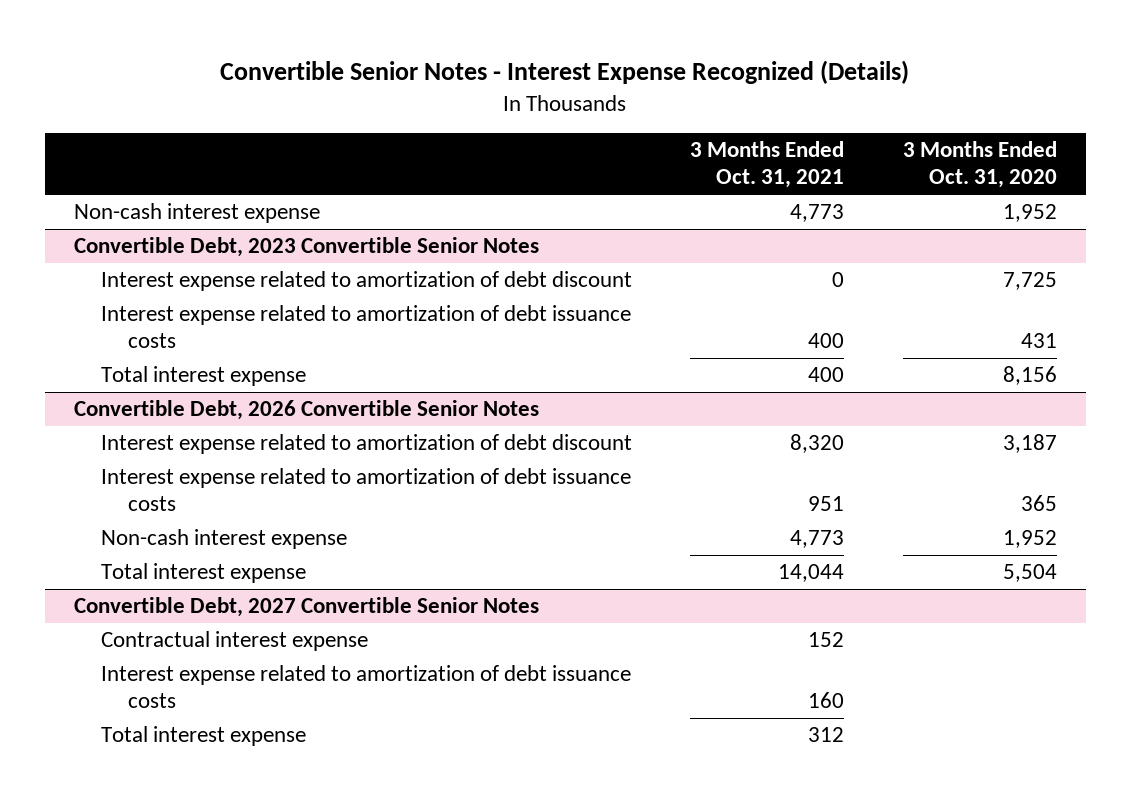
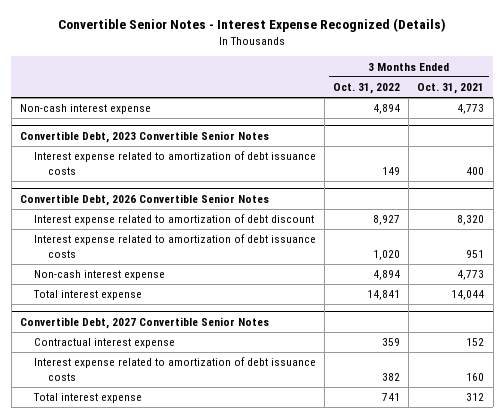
[902,141,1057,189] 3 Months Ended Oct. 31, 2020 -> none
none -> [333,83,401,95] Oct. 31, 2022
[100,271,632,292] Interest expense related to amortization of debt discount -> none
[100,366,306,387] Total interest expense -> none

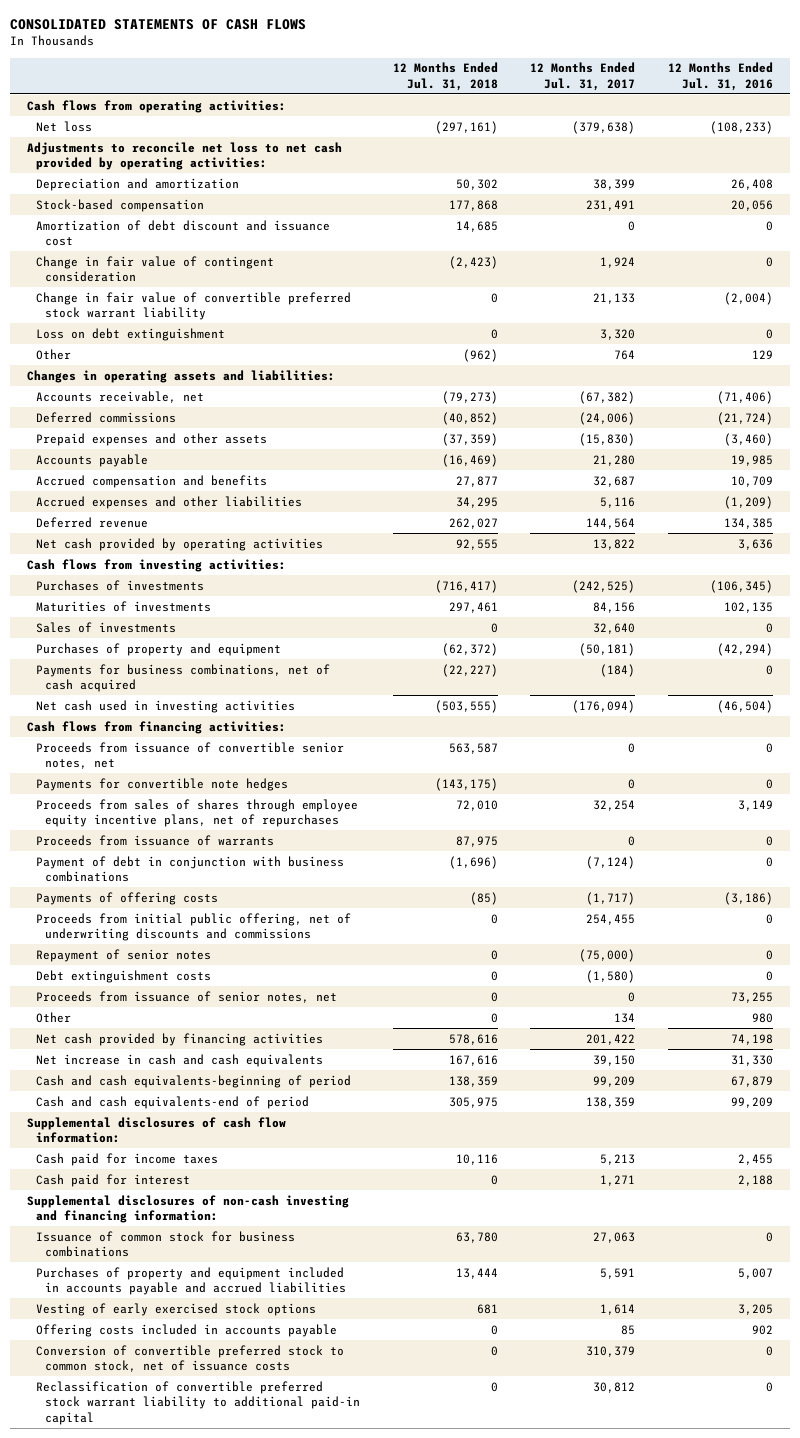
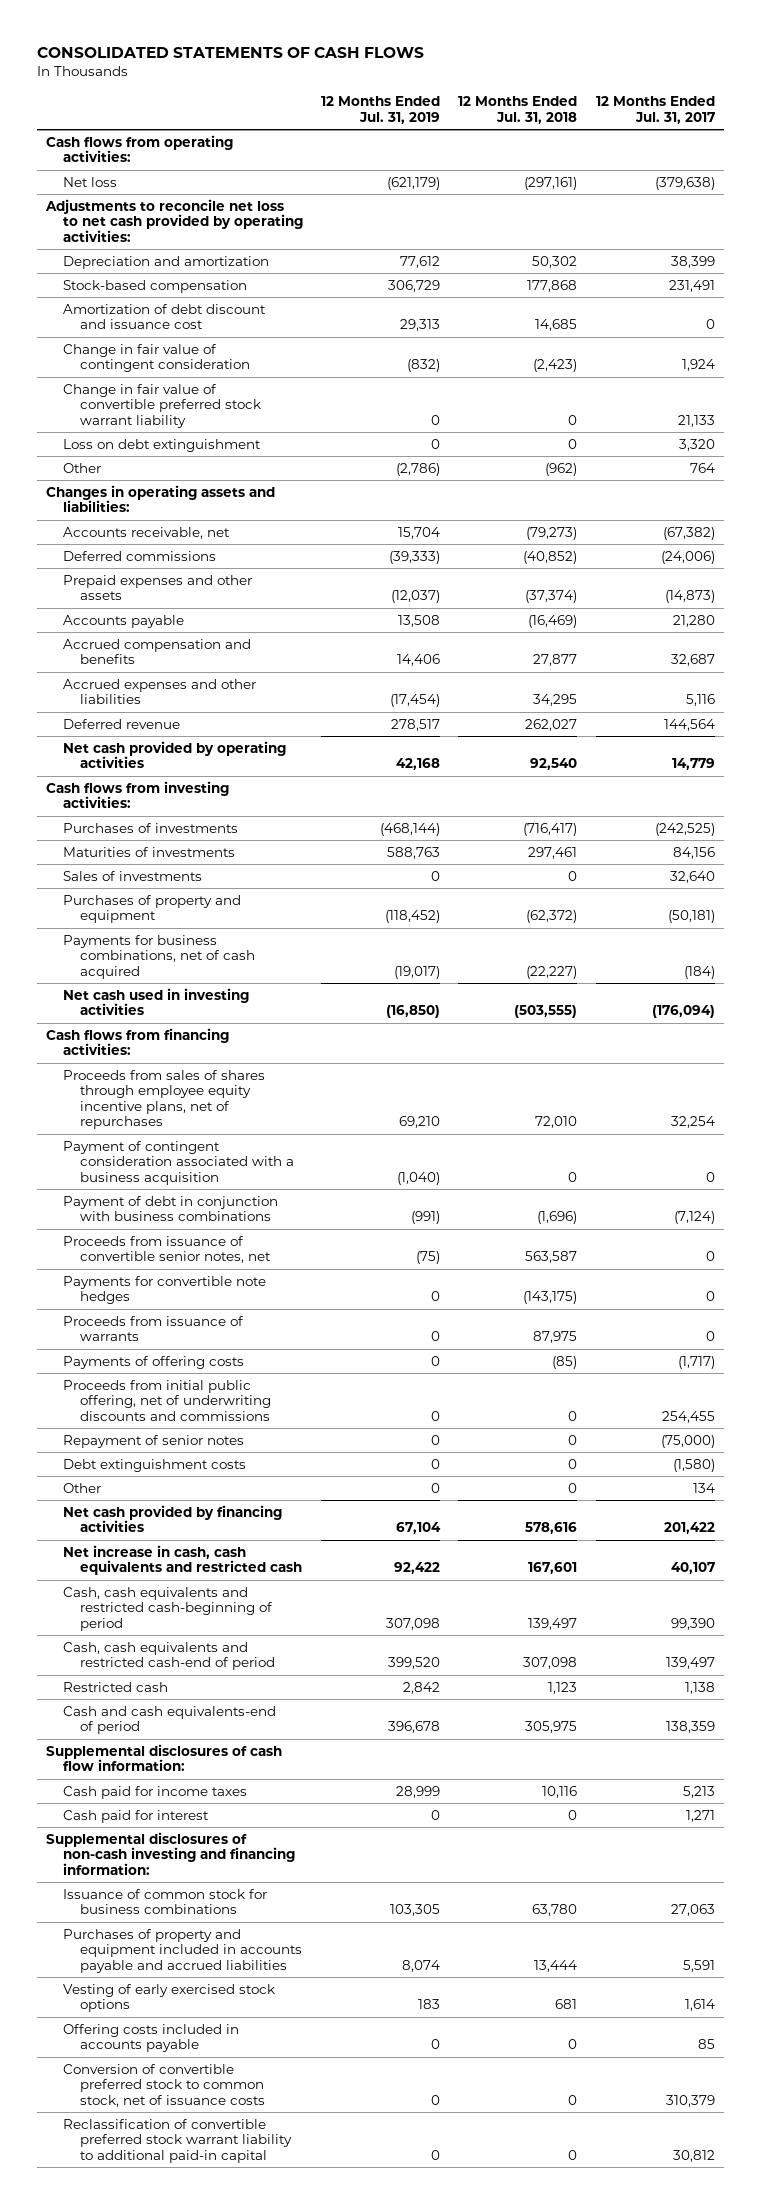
[668,62,774,91] 12 Months Ended Jul. 31, 2016 -> none
none -> [321,96,441,124] 12 Months Ended Jul. 31, 2019
[441,432,498,446] (37,359) -> [525,590,578,604] (37,374)
[579,432,636,446] (15,830) -> [664,590,715,604] (14,873)
[455,538,498,550] 92,555 -> [530,758,578,771] 92,540
[593,538,636,550] 13,822 -> [671,758,715,771] 14,779
[35,798,358,828] Proceeds from sales of shares through employee equity incentive plans, net of repurchases -> [63,1069,266,1130] Proceeds from sales of shares through employee equity incentive plans, net of repurchases
none -> [63,1140,294,1185] Payment of contingent consideration associated with a business acquisition
[35,855,344,883] Payment of debt in conjunction with business combinations -> [63,1195,279,1222] Payment of debt in conjunction with business combinations
[35,990,337,1003] Proceeds from issuance of senior notes, net -> none
[35,1053,323,1067] Net increase in cash and cash equivalents -> [63,1544,302,1576] Net increase in cash, cash equivalents and restricted cash
[448,1054,498,1066] 167,616 -> [528,1562,578,1575] 167,601
[593,1054,636,1066] 39,150 -> [670,1562,715,1575] 40,107
[35,1074,351,1088] Cash and cash equivalents-beginning of period -> [63,1586,273,1631] Cash, cash equivalents and restricted cash-beginning of period
[448,1075,498,1087] 138,359 -> [528,1617,578,1630] 139,497
[593,1075,636,1087] 99,209 -> [670,1617,715,1630] 99,390
none -> [63,1641,275,1671] Cash, cash equivalents and restricted cash-end of period
none -> [63,1681,169,1692] Restricted cash

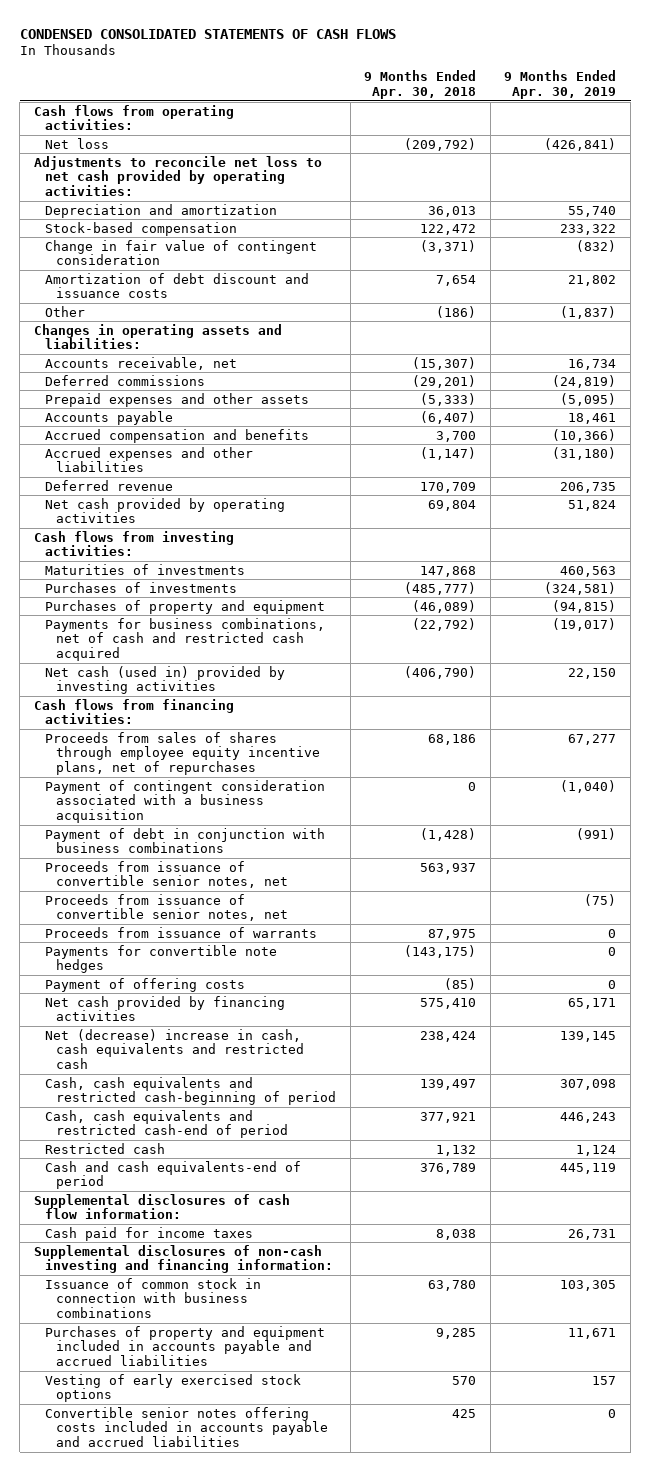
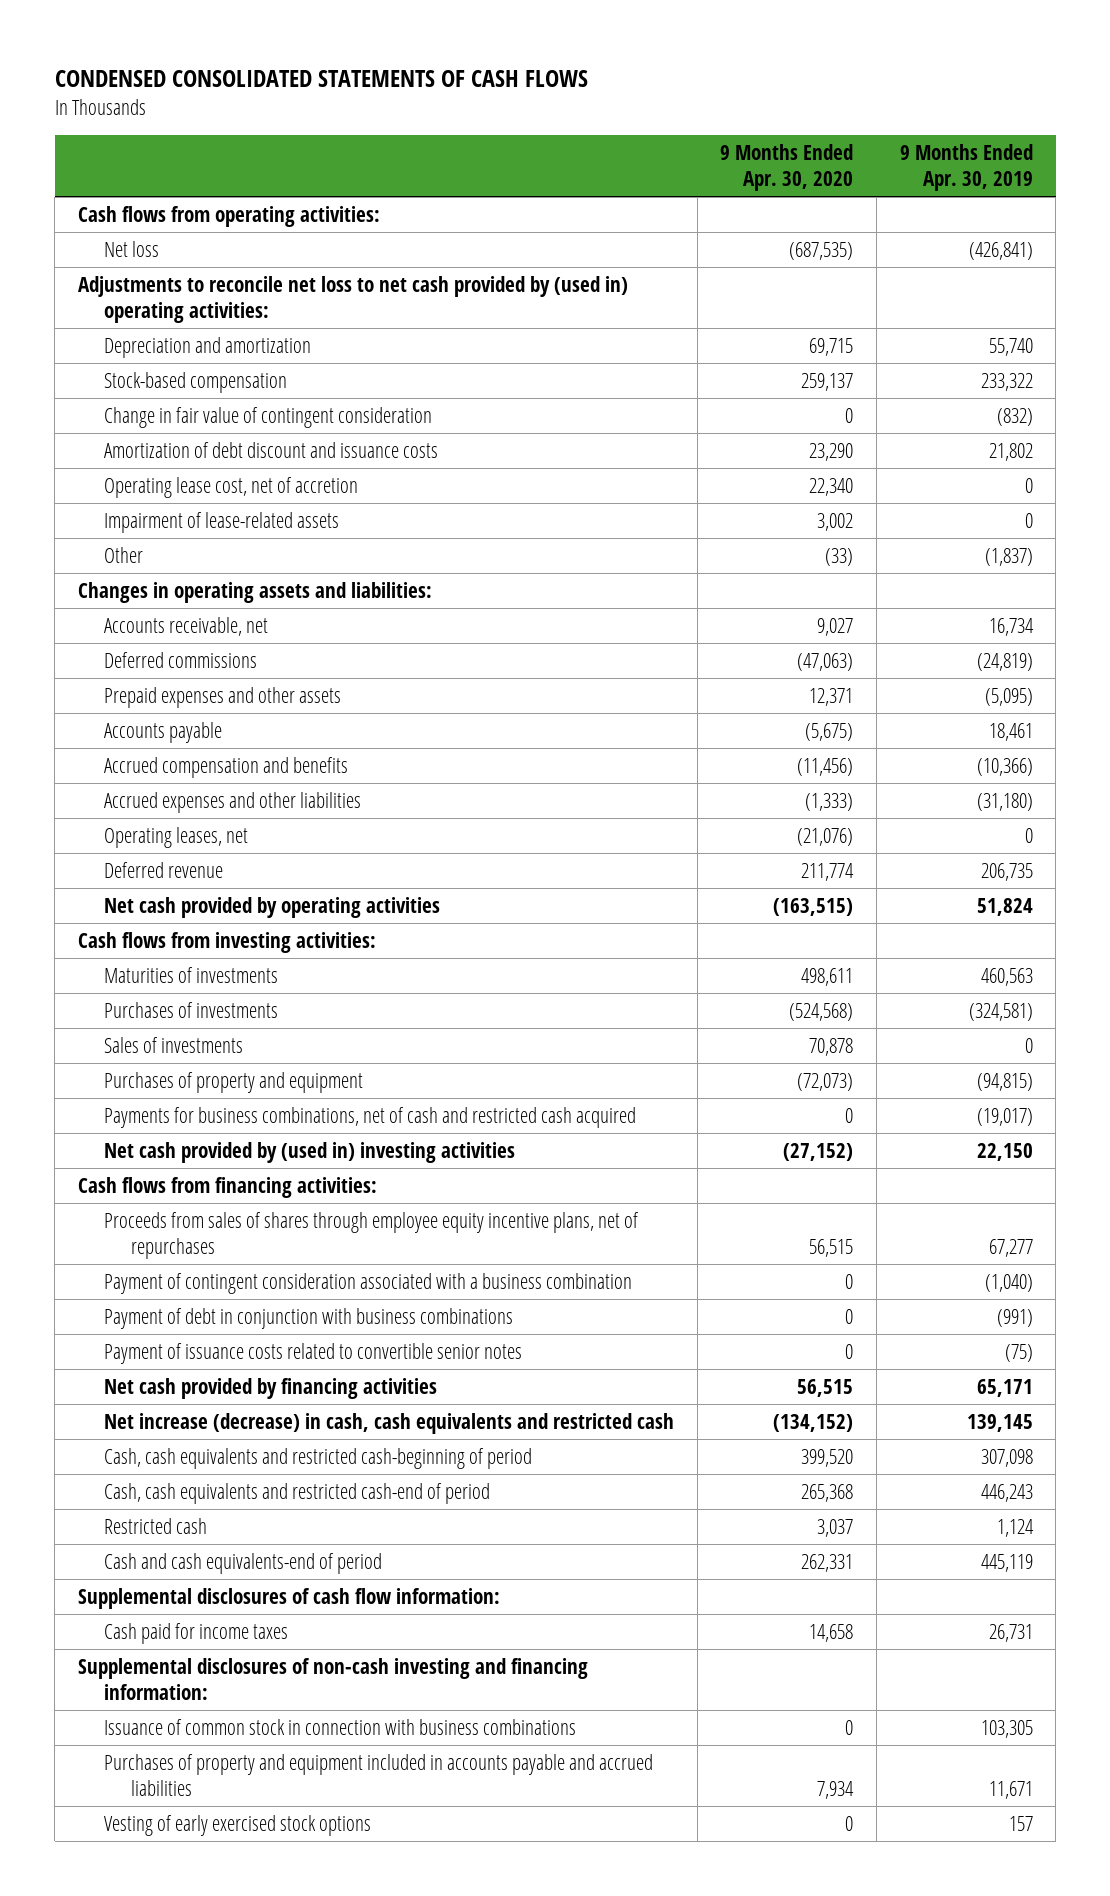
[364,70,477,100] 9 Months Ended Apr. 30, 2018 -> none
none -> [720,144,854,192] 9 Months Ended Apr. 30, 2020
[33,155,322,197] Adjustments to reconcile net loss to net cash provided by operating activities: -> [77,275,628,323] Adjustments to reconcile net loss to net cash provided by (used in) operating activities:
none -> [104,476,359,498] Operating lease cost, net of accretion
none -> [104,511,340,533] Impairment of lease-related assets
none -> [104,826,249,848] Operating leases, net
none -> [104,1036,244,1053] Sales of investments
[44,665,285,695] Net cash (used in) provided by investing activities -> [104,1141,516,1163] Net cash provided by (used in) investing activities
[44,779,325,824] Payment of contingent consideration associated with a business acquisition -> [104,1272,633,1294] Payment of contingent consideration associated with a business combination
[44,860,288,889] Proceeds from issuance of convertible senior notes, net -> none
[44,926,317,938] Proceeds from issuance of warrants -> none
[44,944,277,974] Payments for convertible note hedges -> none
[44,977,245,992] Payment of offering costs -> none
[44,893,288,922] Proceeds from issuance of convertible senior notes, net -> [104,1342,523,1364] Payment of issuance costs related to convertible senior notes
[44,1028,304,1070] Net (decrease) increase in cash, cash equivalents and restricted cash -> [104,1412,675,1434] Net increase (decrease) in cash, cash equivalents and restricted cash
[44,1406,328,1448] Convertible senior notes offering costs included in accounts payable and accrued liabilities -> none

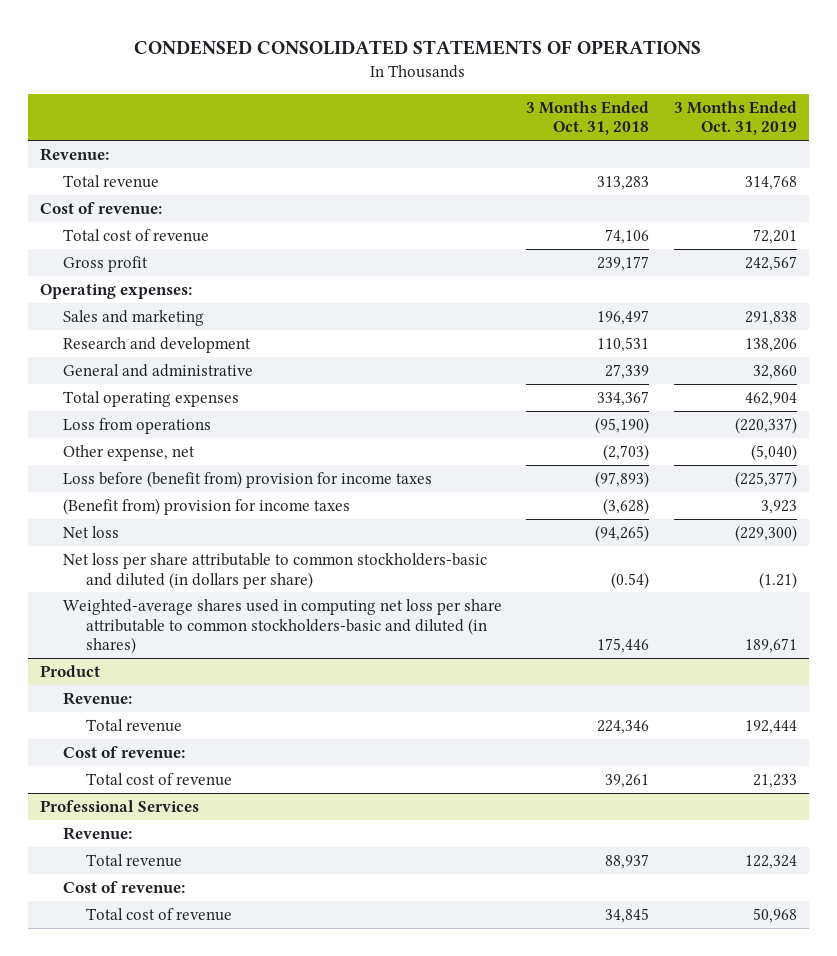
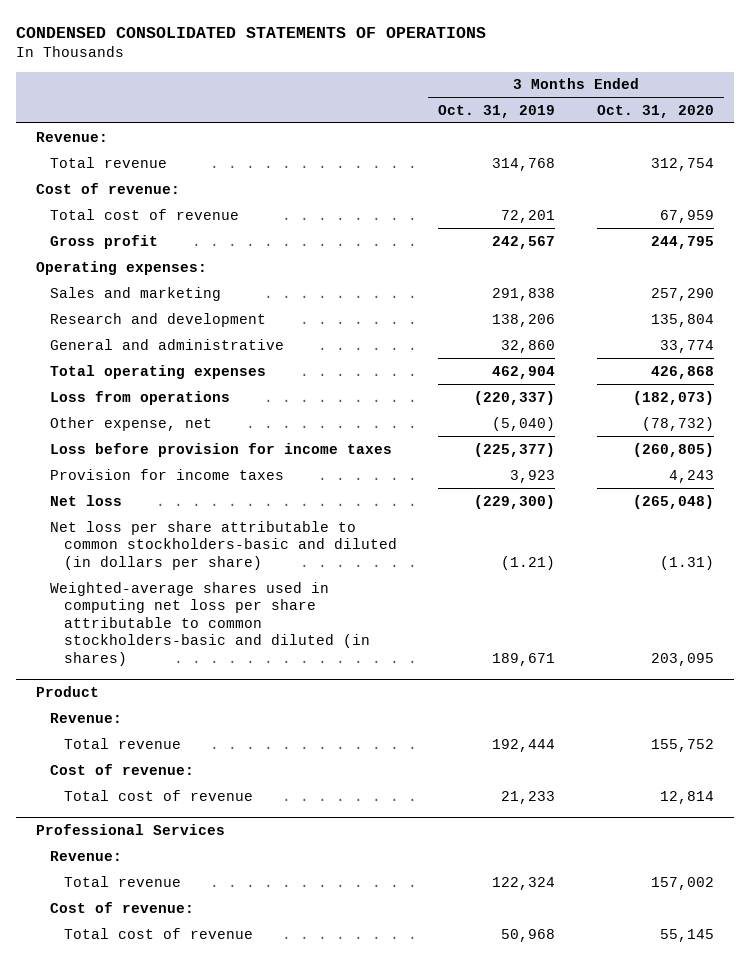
[526,100,650,136] 3 Months Ended Oct. 31, 2018 -> none
none -> [596,104,714,118] Oct. 31, 2020
[63,470,433,488] Loss before (benefit from) provision for income taxes -> [50,442,393,457] Loss before provision for income taxes
[63,497,351,515] (Benefit from) provision for income taxes -> [50,468,285,480] Provision for income taxes

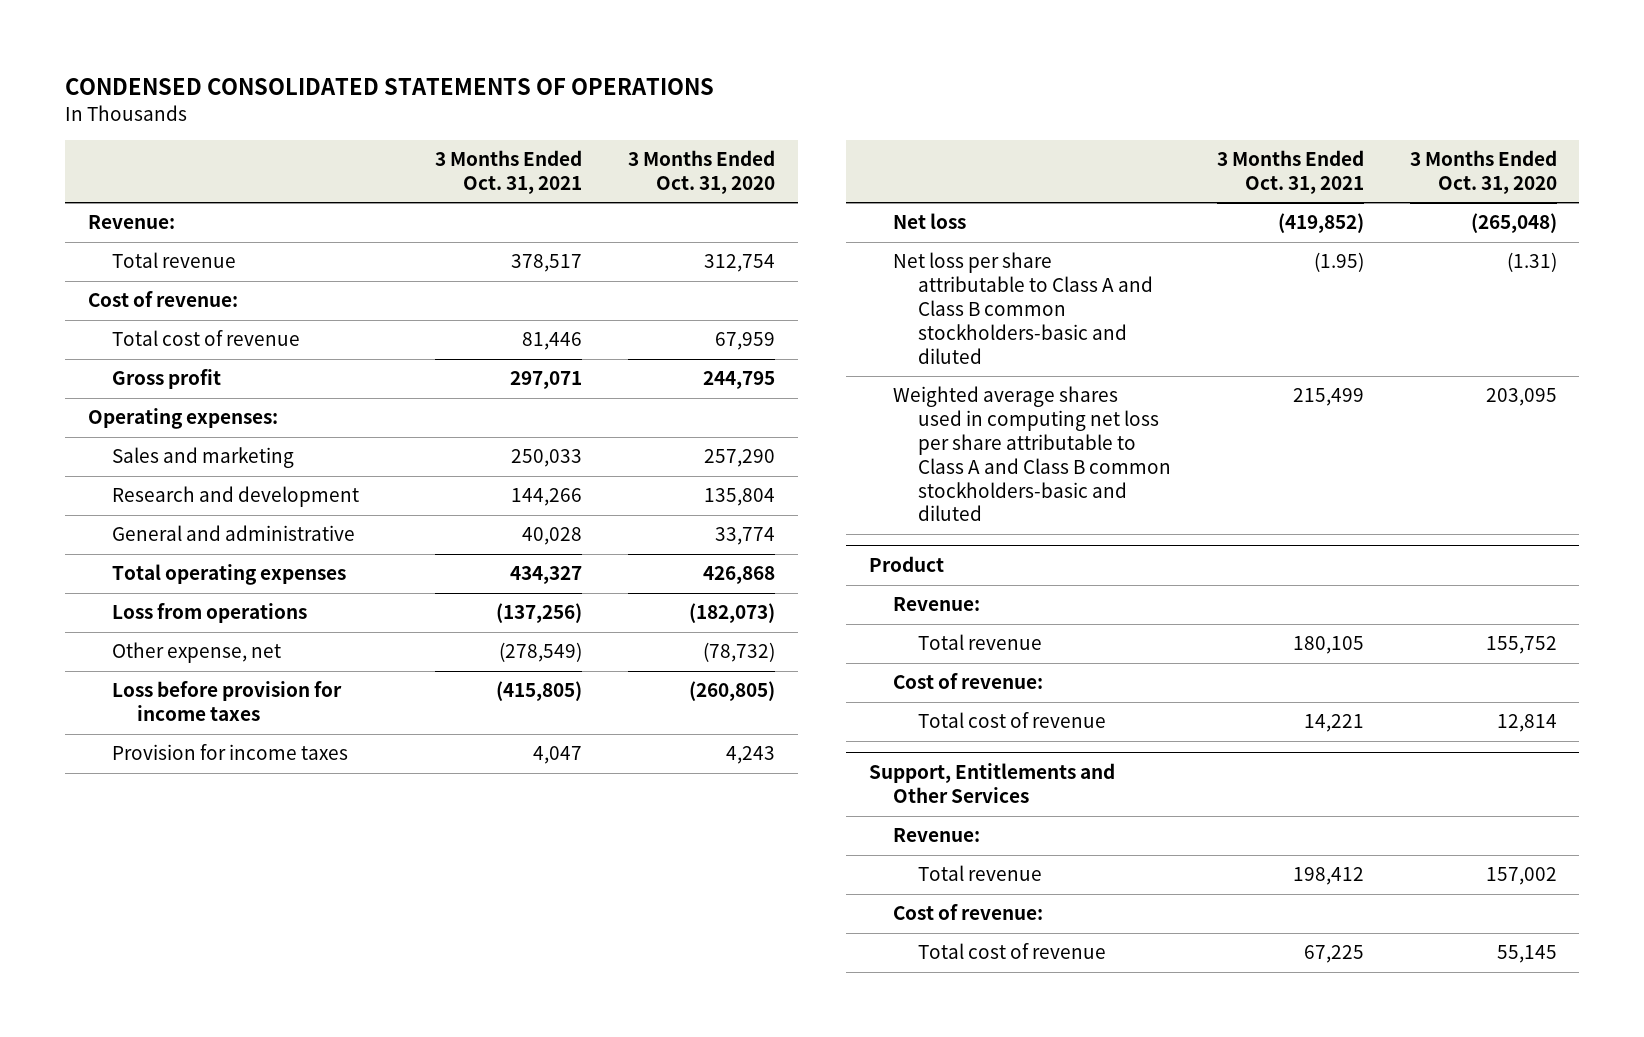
[438,104,556,118] Oct. 31, 2019 -> none
none -> [435,150,583,194] 3 Months Ended Oct. 31, 2021
[50,520,397,570] Net loss per share attributable to common stockholders-basic and diluted (in dollars per share) -> [893,252,1153,364] Net loss per share attributable to Class A and Class B common stockholders-basic and diluted
[50,581,370,666] Weighted-average shares used in computing net loss per share attributable to common stockholders-basic and diluted (in shares) -> [893,386,1171,522] Weighted average shares used in computing net loss per share attributable to Class A and Class B common stockholders-basic and diluted
[36,824,226,836] Professional Services -> [869,763,1116,804] Support, Entitlements and Other Services

